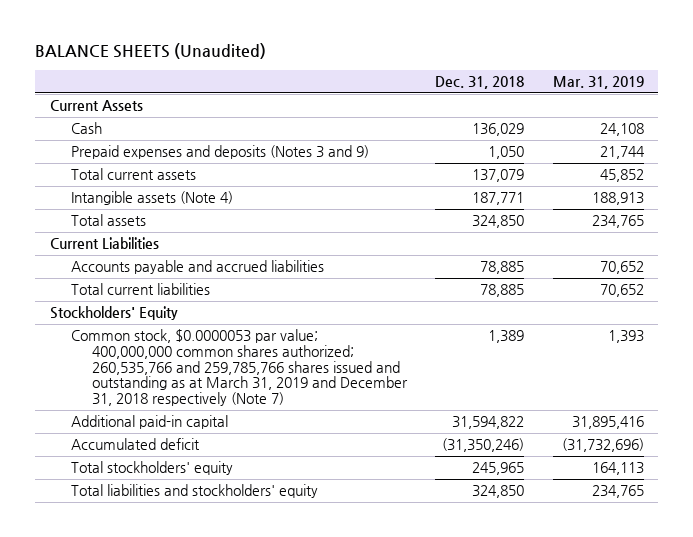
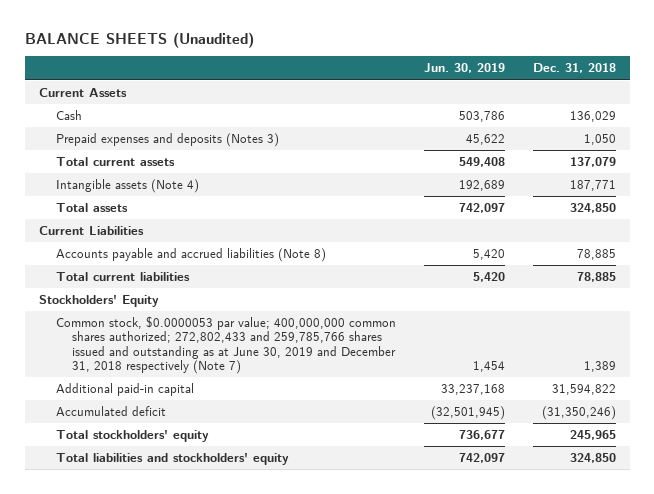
[552,76,644,90] Mar. 31, 2019 -> none
none -> [423,63,505,74] Jun. 30, 2019
[70,145,369,160] Prepaid expenses and deposits (Notes 3 and 9) -> [55,132,279,147] Prepaid expenses and deposits (Notes 3)
[70,260,324,275] Accounts payable and accrued liabilities -> [55,247,326,262] Accounts payable and accrued liabilities (Note 8)
[70,329,408,407] Common stock, $0.0000053 par value; 400,000,000 common shares authorized; 260,535,766 and 259,785,766 shares issued and outstanding as at March 31, 2019 and December 31, 2018 respectively (Note 7) -> [55,315,397,375] Common stock, $0.0000053 par value; 400,000,000 common shares authorized; 272,802,433 and 259,785,766 shares issued and outstanding as at June 30, 2019 and December 31, 2018 respectively (Note 7)

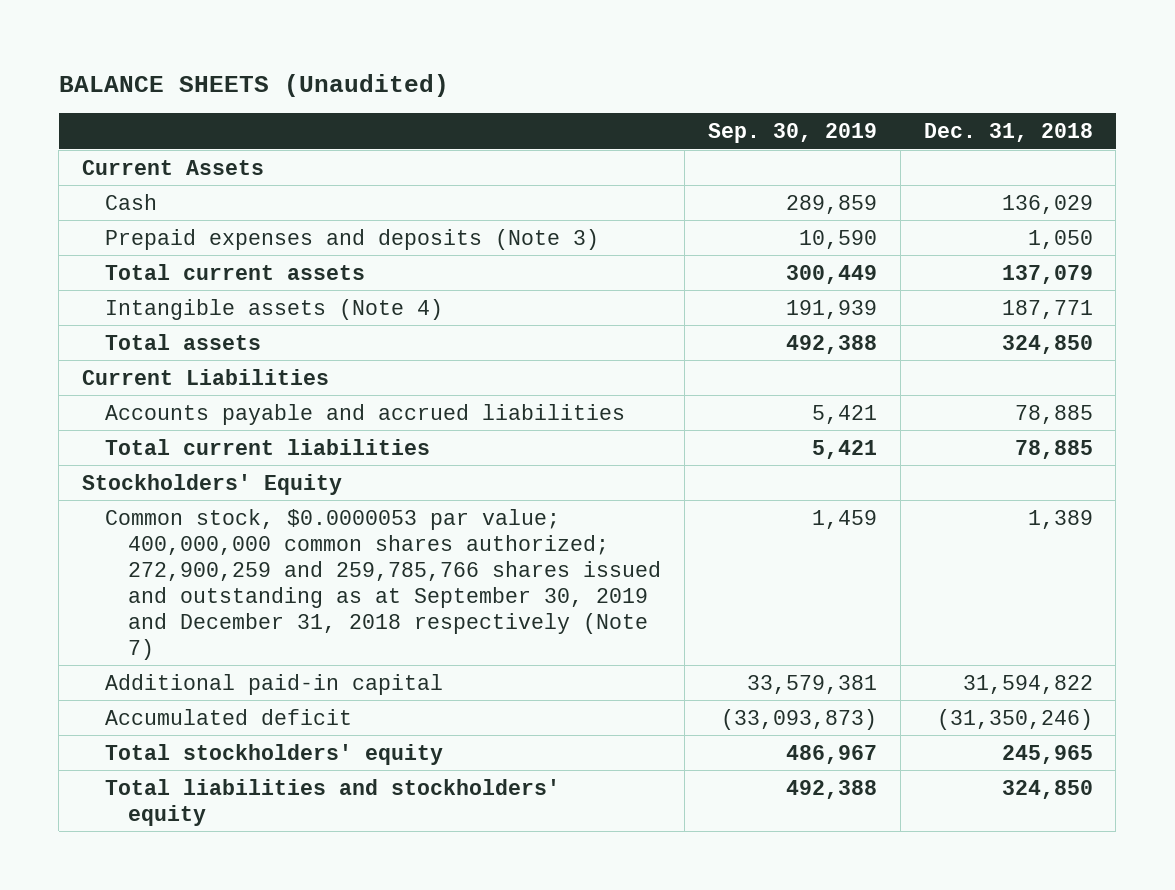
[423,63,505,74] Jun. 30, 2019 -> none
none -> [708,123,878,144] Sep. 30, 2019
[55,132,279,147] Prepaid expenses and deposits (Notes 3) -> [105,228,600,250] Prepaid expenses and deposits (Note 3)
[55,247,326,262] Accounts payable and accrued liabilities (Note 8) -> [105,403,626,425] Accounts payable and accrued liabilities
[55,315,397,375] Common stock, $0.0000053 par value; 400,000,000 common shares authorized; 272,802,433 and 259,785,766 shares issued and outstanding as at June 30, 2019 and December 31, 2018 respectively (Note 7) -> [105,508,662,660] Common stock, $0.0000053 par value; 400,000,000 common shares authorized; 272,900,259 and 259,785,766 shares issued and outstanding as at September 30, 2019 and December 31, 2018 respectively (Note 7)

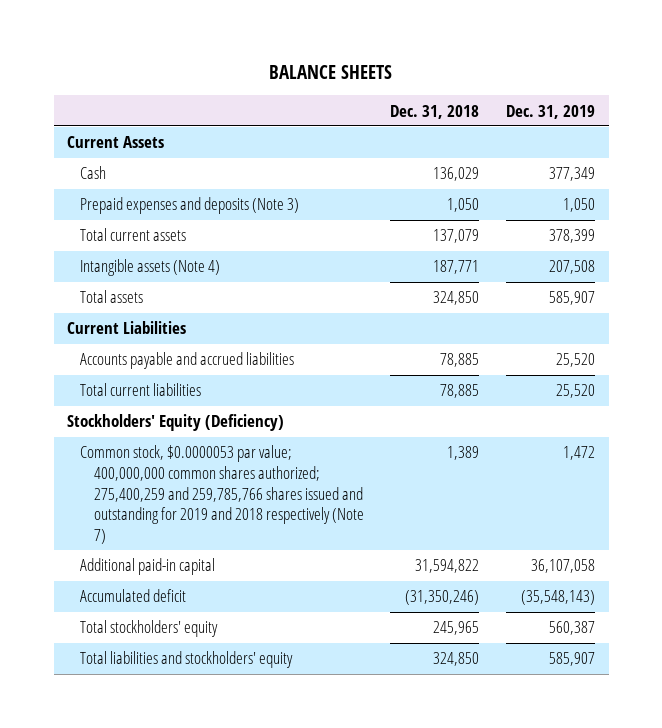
[58,73,449,97] BALANCE SHEETS (Unaudited) -> [269,65,393,80] BALANCE SHEETS
[708,123,878,144] Sep. 30, 2019 -> none
none -> [506,104,596,119] Dec. 31, 2019
[81,473,342,495] Stockholders' Equity -> [66,414,284,432] Stockholders' Equity (Deficiency)
[105,508,662,660] Common stock, $0.0000053 par value; 400,000,000 common shares authorized; 272,900,259 and 259,785,766 shares issued and outstanding as at September 30, 2019 and December 31, 2018 respectively (Note 7) -> [80,445,364,544] Common stock, $0.0000053 par value; 400,000,000 common shares authorized; 275,400,259 and 259,785,766 shares issued and outstanding for 2019 and 2018 respectively (Note 7)

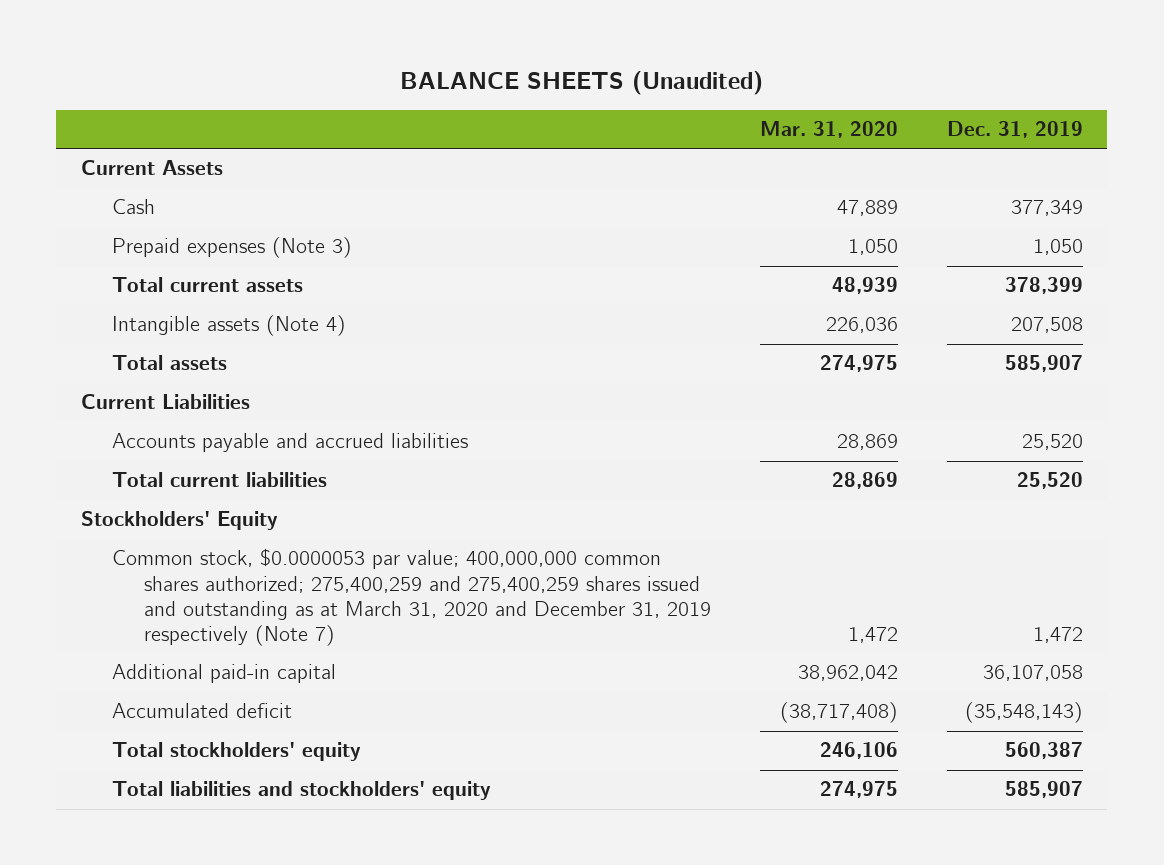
[269,65,393,80] BALANCE SHEETS -> [399,70,763,95] BALANCE SHEETS (Unaudited)
[390,104,480,119] Dec. 31, 2018 -> none
none -> [759,121,898,139] Mar. 31, 2020
[80,197,300,215] Prepaid expenses and deposits (Note 3) -> [112,237,353,259] Prepaid expenses (Note 3)
[66,414,284,432] Stockholders' Equity (Deficiency) -> [81,511,279,531] Stockholders' Equity
[80,445,364,544] Common stock, $0.0000053 par value; 400,000,000 common shares authorized; 275,400,259 and 259,785,766 shares issued and outstanding for 2019 and 2018 respectively (Note 7) -> [112,548,711,646] Common stock, $0.0000053 par value; 400,000,000 common shares authorized; 275,400,259 and 275,400,259 shares issued and outstanding as at March 31, 2020 and December 31, 2019 respectively (Note 7)

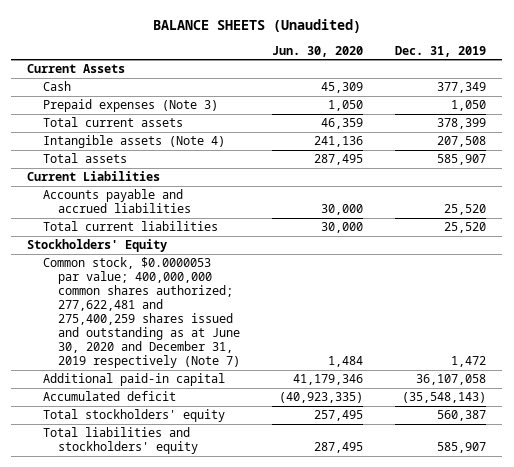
[759,121,898,139] Mar. 31, 2020 -> none
none -> [272,45,364,57] Jun. 30, 2020
[112,548,711,646] Common stock, $0.0000053 par value; 400,000,000 common shares authorized; 275,400,259 and 275,400,259 shares issued and outstanding as at March 31, 2020 and December 31, 2019 respectively (Note 7) -> [42,257,240,369] Common stock, $0.0000053 par value; 400,000,000 common shares authorized; 277,622,481 and 275,400,259 shares issued and outstanding as at June 30, 2020 and December 31, 2019 respectively (Note 7)

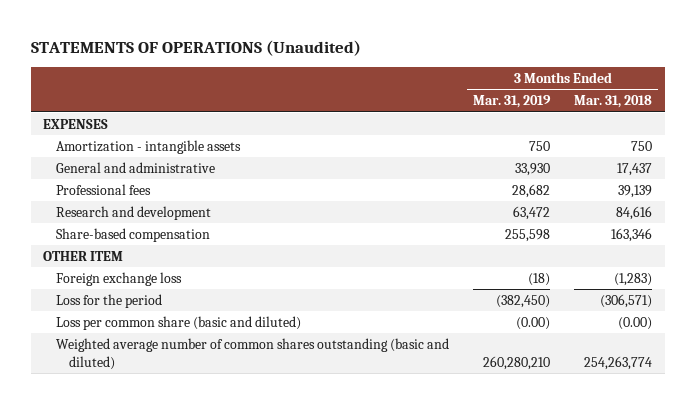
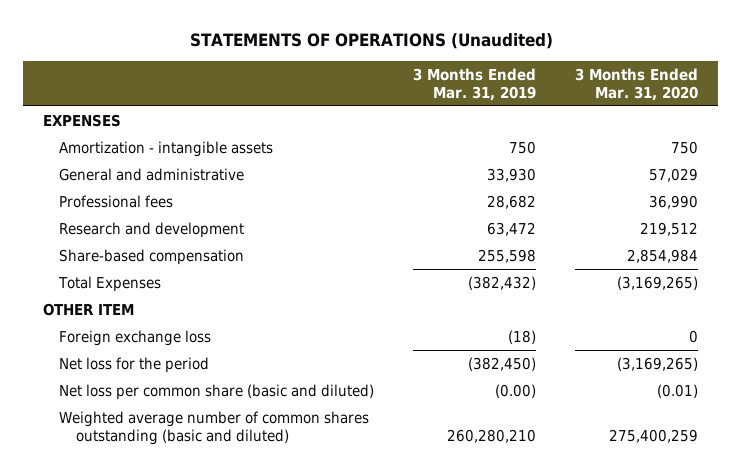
[574,95,653,109] Mar. 31, 2018 -> none
none -> [575,67,699,101] 3 Months Ended Mar. 31, 2020
none -> [58,275,162,292] Total Expenses
[55,294,162,309] Loss for the period -> [59,356,210,373] Net loss for the period
[55,316,301,331] Loss per common share (basic and diluted) -> [59,383,375,400] Net loss per common share (basic and diluted)

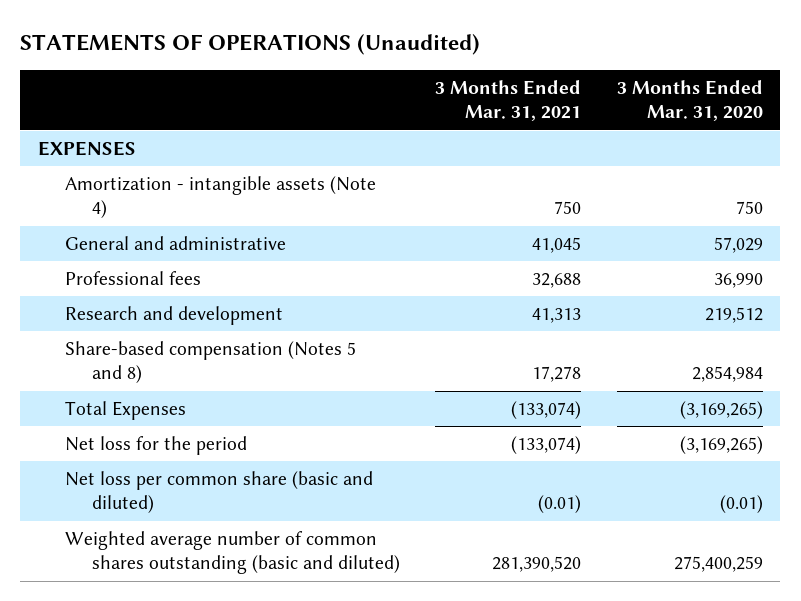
[413,67,537,101] 3 Months Ended Mar. 31, 2019 -> none
none -> [435,79,582,122] 3 Months Ended Mar. 31, 2021
[59,140,274,157] Amortization - intangible assets -> [64,175,376,219] Amortization - intangible assets (Note 4)
[59,248,245,265] Share-based compensation -> [64,340,356,384] Share-based compensation (Notes 5 and 8)
[42,302,134,316] OTHER ITEM -> none
[59,329,212,346] Foreign exchange loss -> none

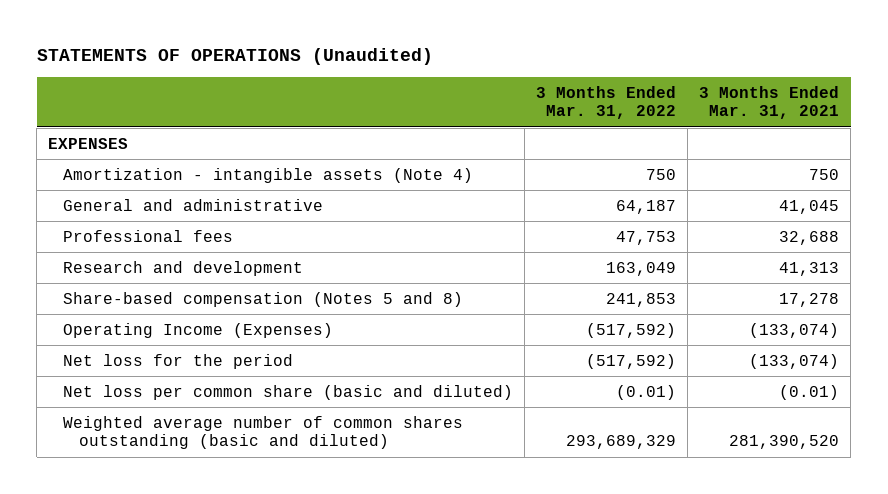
[616,79,763,122] 3 Months Ended Mar. 31, 2020 -> none
none -> [536,85,677,120] 3 Months Ended Mar. 31, 2022
[64,400,186,420] Total Expenses -> [63,322,334,338] Operating Income (Expenses)

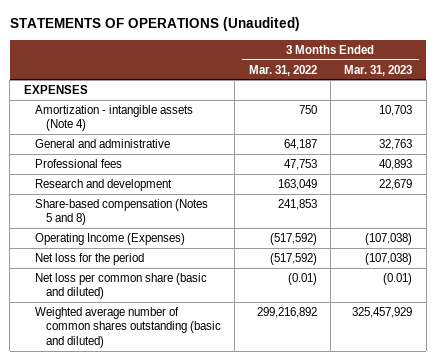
[699,85,840,120] 3 Months Ended Mar. 31, 2021 -> none
none -> [344,64,413,76] Mar. 31, 2023
[566,435,677,450] 293,689,329 -> [256,306,317,318] 299,216,892

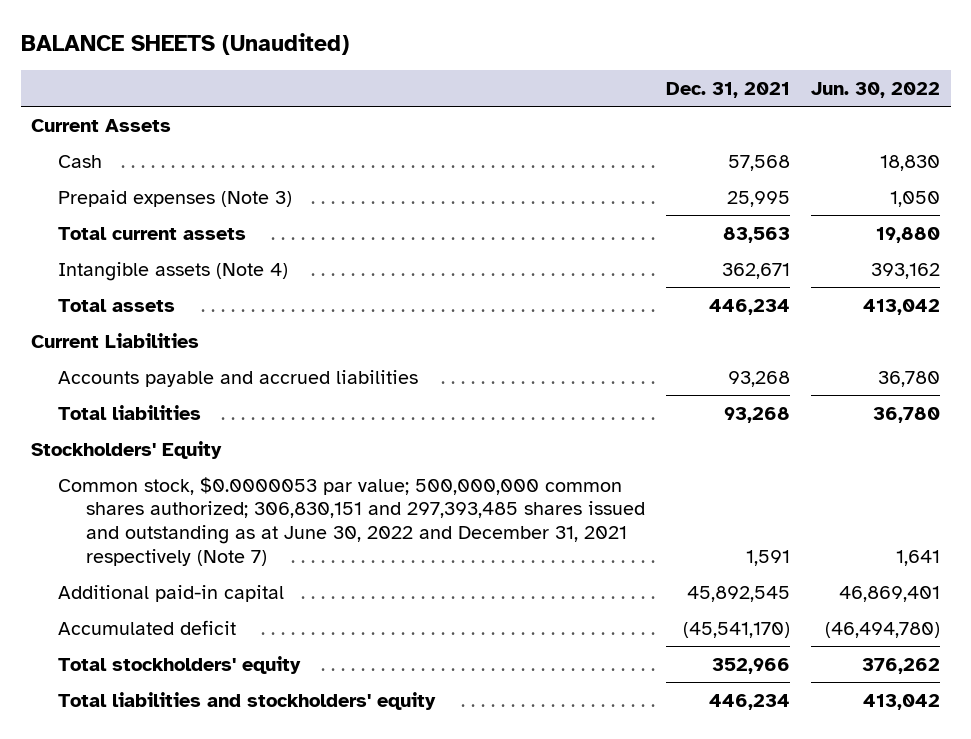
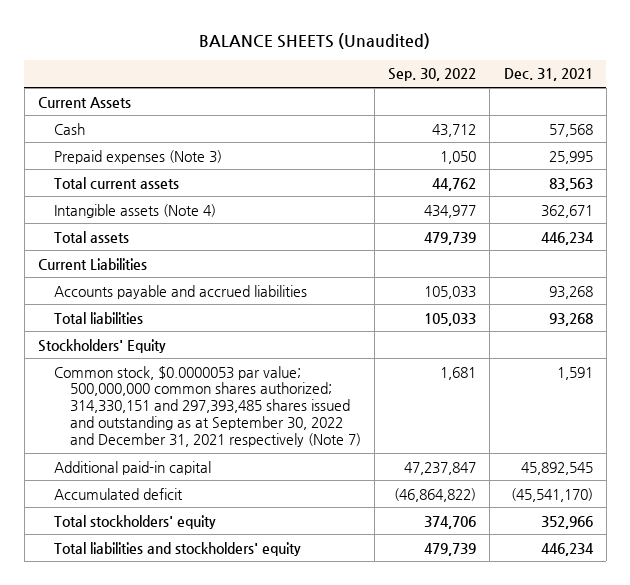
[810,81,940,98] Jun. 30, 2022 -> none
none -> [388,68,477,82] Sep. 30, 2022
[58,476,645,566] Common stock, $0.0000053 par value; 500,000,000 common shares authorized; 306,830,151 and 297,393,485 shares issued and outstanding as at June 30, 2022 and December 31, 2021 respectively (Note 7) -> [53,365,362,448] Common stock, $0.0000053 par value; 500,000,000 common shares authorized; 314,330,151 and 297,393,485 shares issued and outstanding as at September 30, 2022 and December 31, 2021 respectively (Note 7)

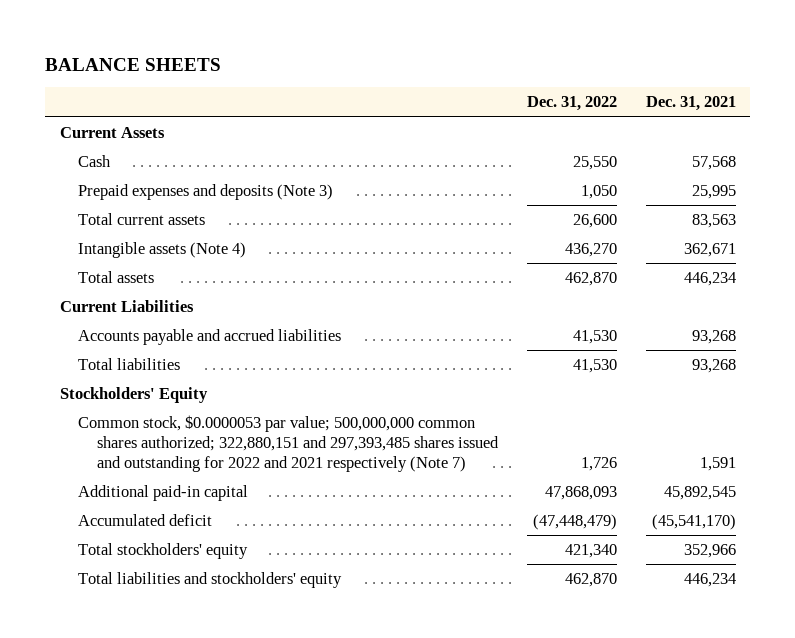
[199,32,431,49] BALANCE SHEETS (Unaudited) -> [45,57,222,71] BALANCE SHEETS
[388,68,477,82] Sep. 30, 2022 -> none
none -> [526,96,617,112] Dec. 31, 2022
[53,149,222,164] Prepaid expenses (Note 3) -> [78,183,334,200] Prepaid expenses and deposits (Note 3)
[53,365,362,448] Common stock, $0.0000053 par value; 500,000,000 common shares authorized; 314,330,151 and 297,393,485 shares issued and outstanding as at September 30, 2022 and December 31, 2021 respectively (Note 7) -> [78,414,499,473] Common stock, $0.0000053 par value; 500,000,000 common shares authorized; 322,880,151 and 297,393,485 shares issued and outstanding for 2022 and 2021 respectively (Note 7)

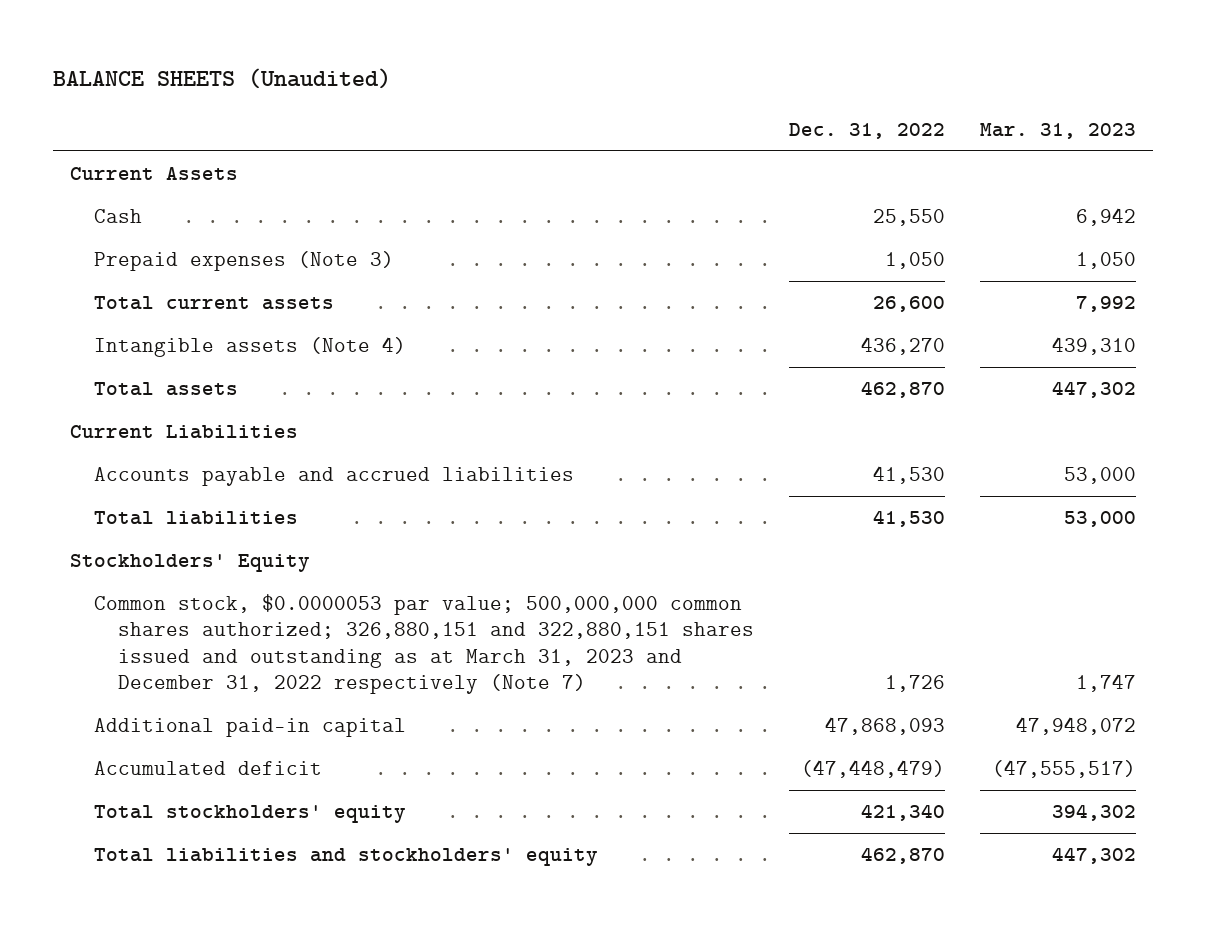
[45,57,222,71] BALANCE SHEETS -> [52,68,391,90] BALANCE SHEETS (Unaudited)
[645,96,736,112] Dec. 31, 2021 -> none
none -> [979,122,1136,139] Mar. 31, 2023
[78,183,334,200] Prepaid expenses and deposits (Note 3) -> [93,250,394,271] Prepaid expenses (Note 3)
[78,414,499,473] Common stock, $0.0000053 par value; 500,000,000 common shares authorized; 322,880,151 and 297,393,485 shares issued and outstanding for 2022 and 2021 respectively (Note 7) -> [93,593,754,695] Common stock, $0.0000053 par value; 500,000,000 common shares authorized; 326,880,151 and 322,880,151 shares issued and outstanding as at March 31, 2023 and December 31, 2022 respectively (Note 7)

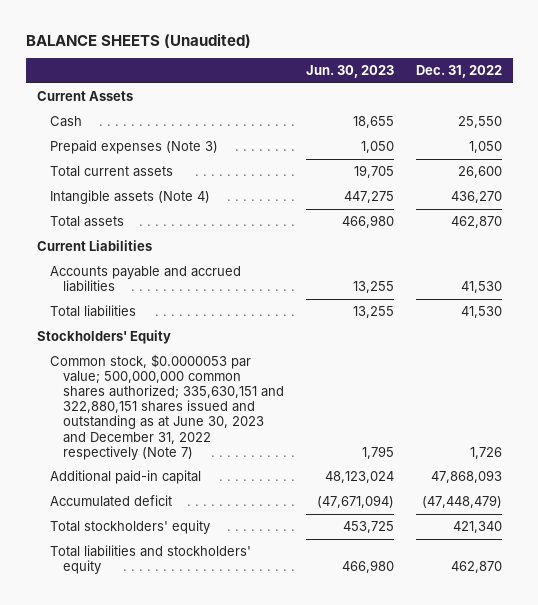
[979,122,1136,139] Mar. 31, 2023 -> none
none -> [306,65,395,79] Jun. 30, 2023
[93,593,754,695] Common stock, $0.0000053 par value; 500,000,000 common shares authorized; 326,880,151 and 322,880,151 shares issued and outstanding as at March 31, 2023 and December 31, 2022 respectively (Note 7) -> [49,353,285,460] Common stock, $0.0000053 par value; 500,000,000 common shares authorized; 335,630,151 and 322,880,151 shares issued and outstanding as at June 30, 2023 and December 31, 2022 respectively (Note 7)

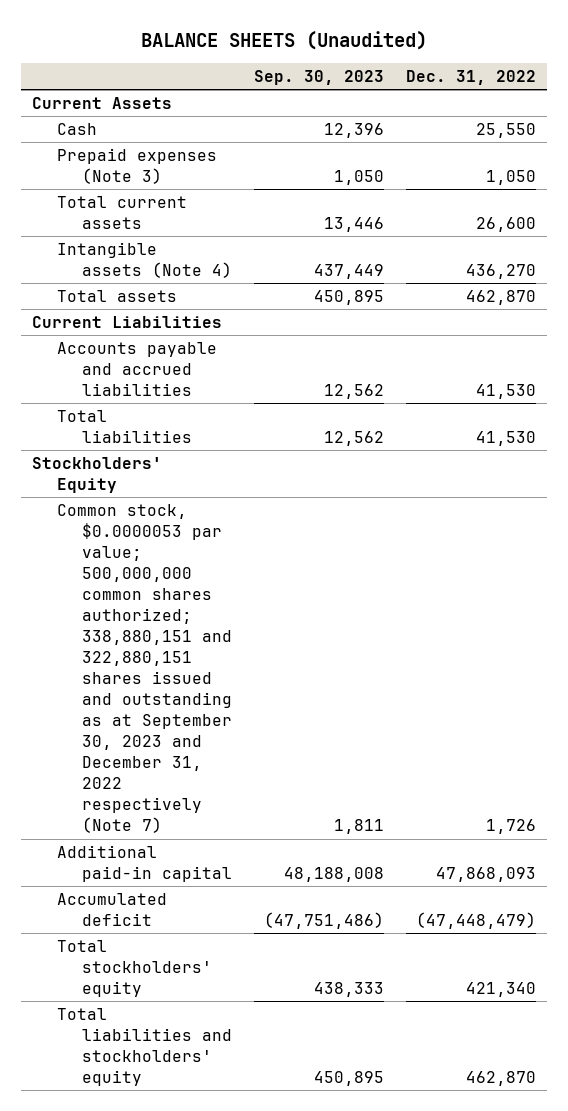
[306,65,395,79] Jun. 30, 2023 -> none
none -> [253,69,384,85] Sep. 30, 2023
[49,353,285,460] Common stock, $0.0000053 par value; 500,000,000 common shares authorized; 335,630,151 and 322,880,151 shares issued and outstanding as at June 30, 2023 and December 31, 2022 respectively (Note 7) -> [57,504,232,834] Common stock, $0.0000053 par value; 500,000,000 common shares authorized; 338,880,151 and 322,880,151 shares issued and outstanding as at September 30, 2023 and December 31, 2022 respectively (Note 7)

